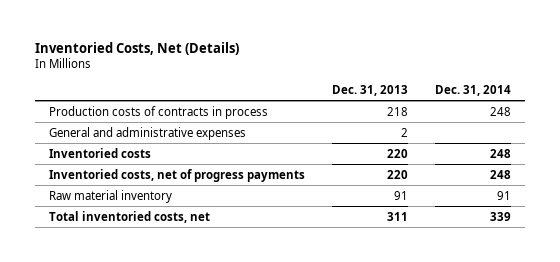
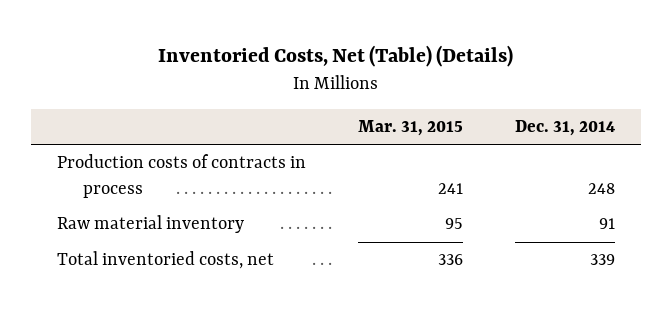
[35,41,240,55] Inventoried Costs, Net (Details) -> [157,44,513,67] Inventoried Costs, Net (Table) (Details)
[331,85,408,97] Dec. 31, 2013 -> none
none -> [357,120,463,137] Mar. 31, 2015
[48,126,246,140] General and administrative expenses -> none
[48,147,151,158] Inventoried costs -> none
[48,168,305,182] Inventoried costs, net of progress payments -> none

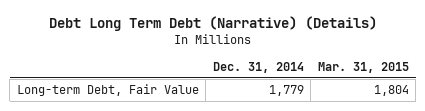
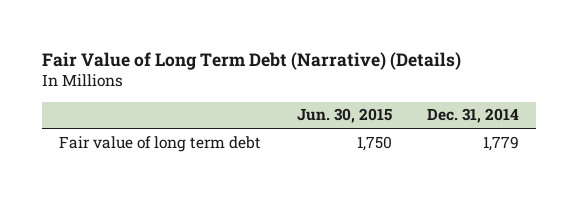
[48,15,377,31] Debt Long Term Debt (Narrative) (Details) -> [41,51,461,70] Fair Value of Long Term Debt (Narrative) (Details)
[317,62,409,74] Mar. 31, 2015 -> none
none -> [296,108,392,124] Jun. 30, 2015
[16,84,199,97] Long-term Debt, Fair Value -> [59,135,262,152] Fair value of long term debt

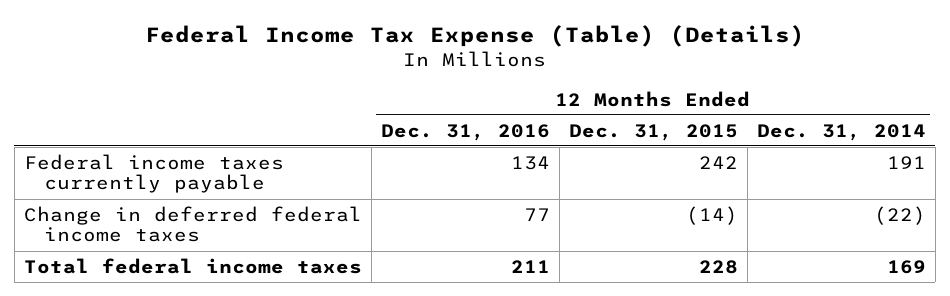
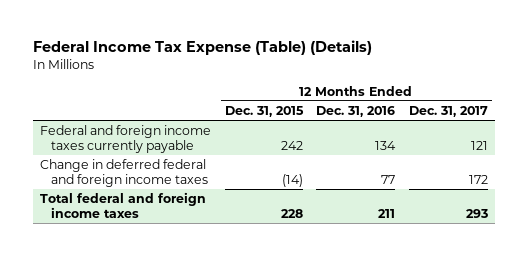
[756,123,926,141] Dec. 31, 2014 -> none
none -> [409,105,489,117] Dec. 31, 2017
[23,153,284,194] Federal income taxes currently payable -> [39,125,211,153] Federal and foreign income taxes currently payable
[23,205,362,243] Change in deferred federal income taxes -> [39,159,208,187] Change in deferred federal and foreign income taxes
[23,257,362,274] Total federal income taxes -> [39,192,206,218] Total federal and foreign income taxes

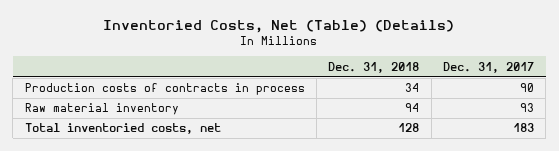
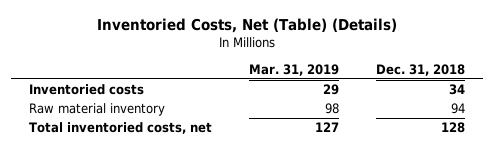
[442,61,534,73] Dec. 31, 2017 -> none
none -> [248,63,339,76] Mar. 31, 2019
[24,83,305,96] Production costs of contracts in process -> none
none -> [28,84,144,96] Inventoried costs

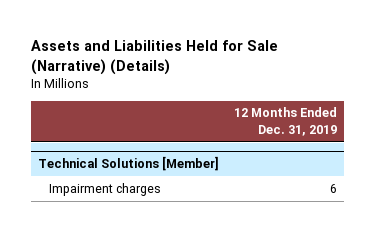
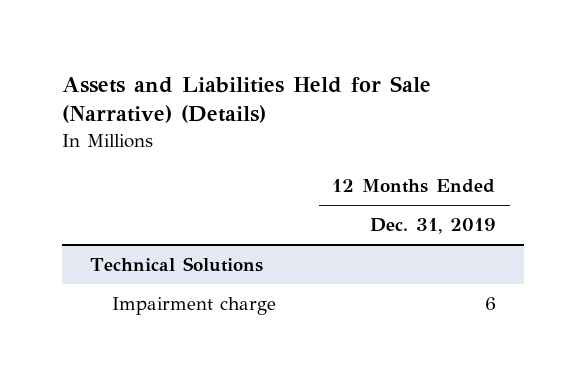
[38,156,220,172] Technical Solutions [Member] -> [90,257,264,273] Technical Solutions
[49,182,162,196] Impairment charges -> [112,297,277,316] Impairment charge

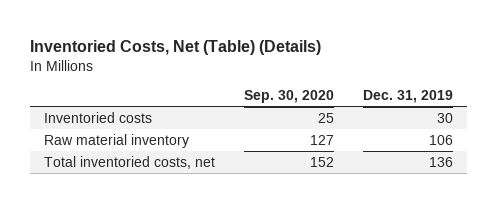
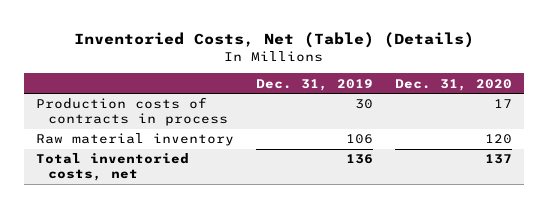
[243,90,334,104] Sep. 30, 2020 -> none
none -> [395,78,513,91] Dec. 31, 2020
[44,111,153,123] Inventoried costs -> none
none -> [35,97,229,127] Production costs of contracts in process

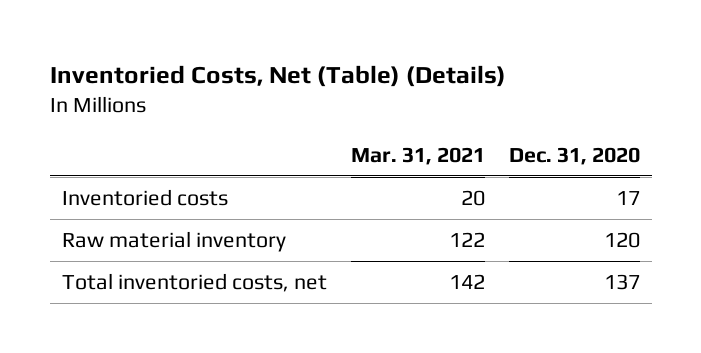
[255,78,373,91] Dec. 31, 2019 -> none
none -> [350,146,485,165] Mar. 31, 2021
[35,97,229,127] Production costs of contracts in process -> none
none -> [61,189,228,207] Inventoried costs

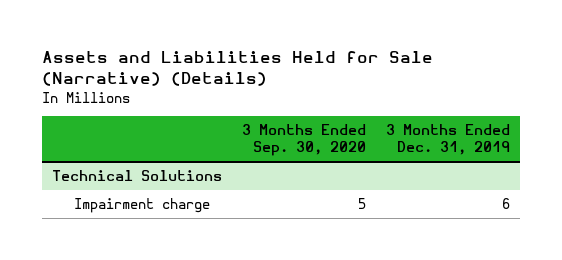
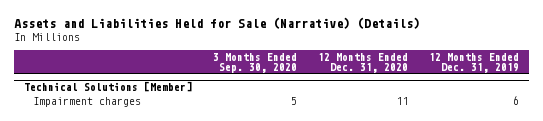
[386,124,511,156] 3 Months Ended Dec. 31, 2019 -> none
none -> [317,52,408,74] 12 Months Ended Dec. 31, 2020
none -> [428,52,519,74] 12 Months Ended Dec. 31, 2019
[51,170,222,182] Technical Solutions -> [24,81,193,93] Technical Solutions [Member]
[73,198,210,214] Impairment charge -> [32,96,141,107] Impairment charges

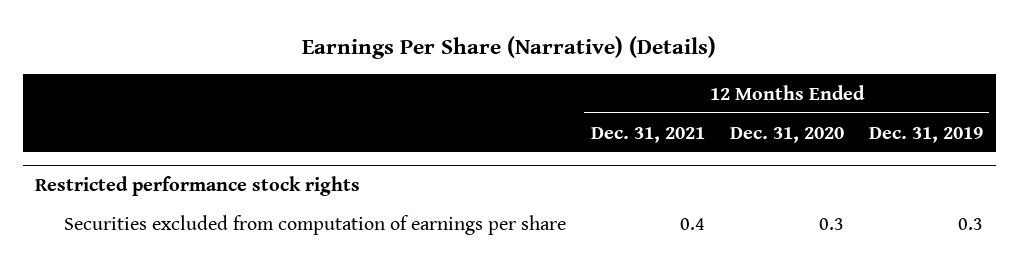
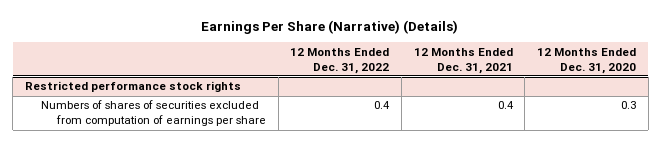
[868,126,983,143] Dec. 31, 2019 -> none
none -> [290,47,390,74] 12 Months Ended Dec. 31, 2022
[63,214,566,235] Securities excluded from computation of earnings per share -> [40,100,266,127] Numbers of shares of securities excluded from computation of earnings per share

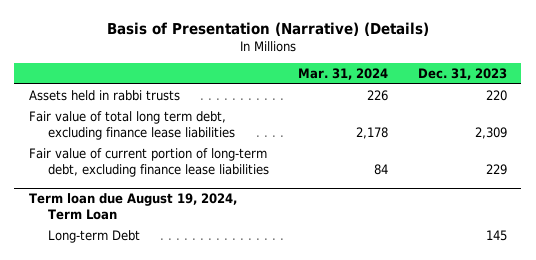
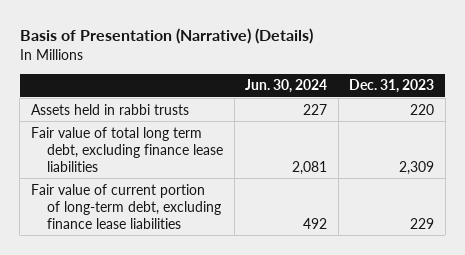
[298,68,389,81] Mar. 31, 2024 -> none
none -> [245,79,328,94] Jun. 30, 2024
[29,193,238,221] Term loan due August 19, 2024, Term Loan -> none
[47,229,140,243] Long-term Debt -> none

